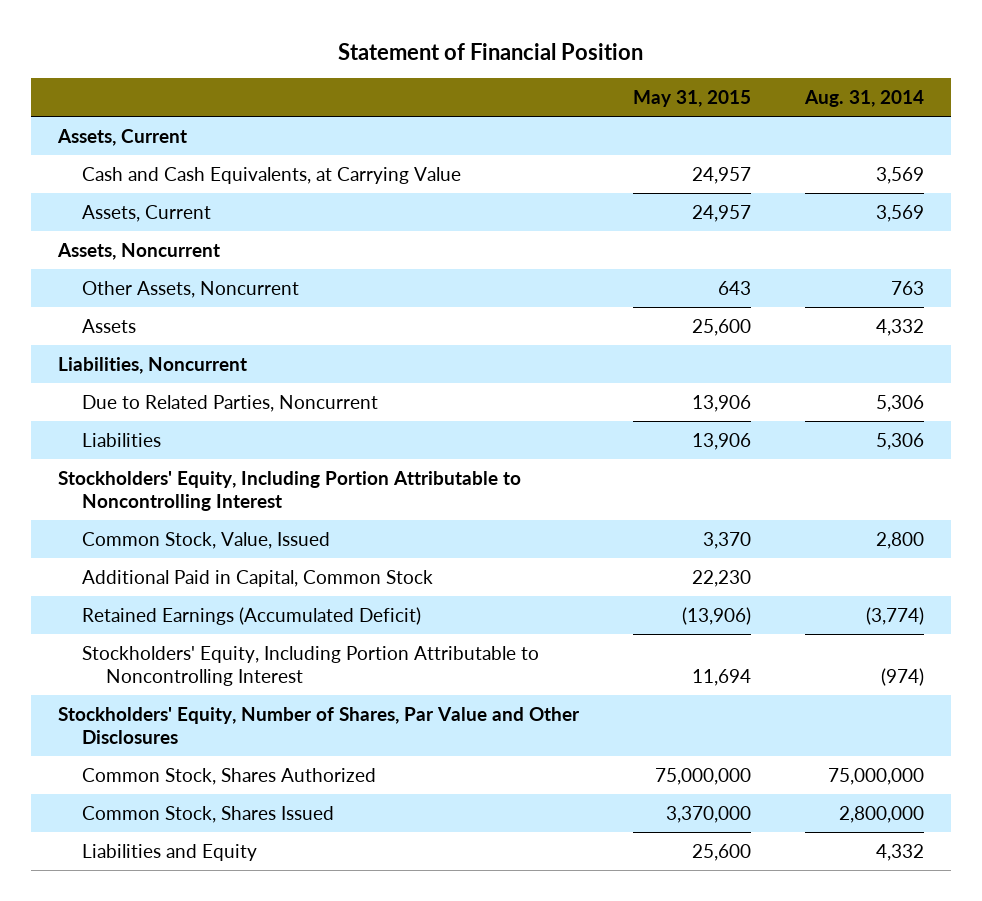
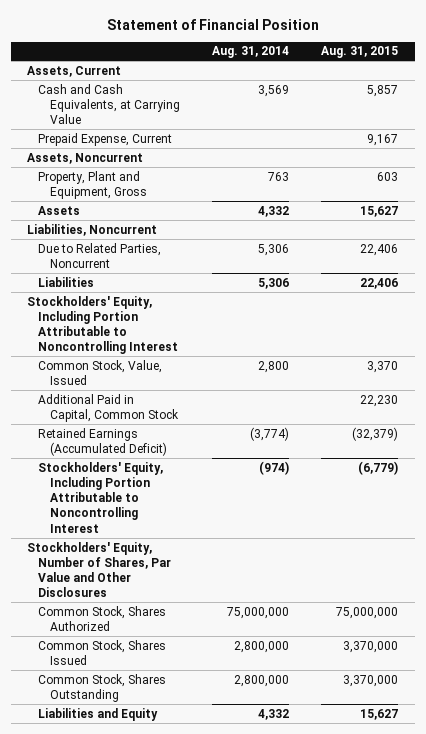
[632,90,751,108] May 31, 2015 -> none
none -> [321,46,399,59] Aug. 31, 2015
[81,204,211,222] Assets, Current -> none
none -> [38,132,173,146] Prepaid Expense, Current
[81,280,299,298] Other Assets, Noncurrent -> [38,170,147,199] Property, Plant and Equipment, Gross
none -> [38,673,167,702] Common Stock, Shares Outstanding

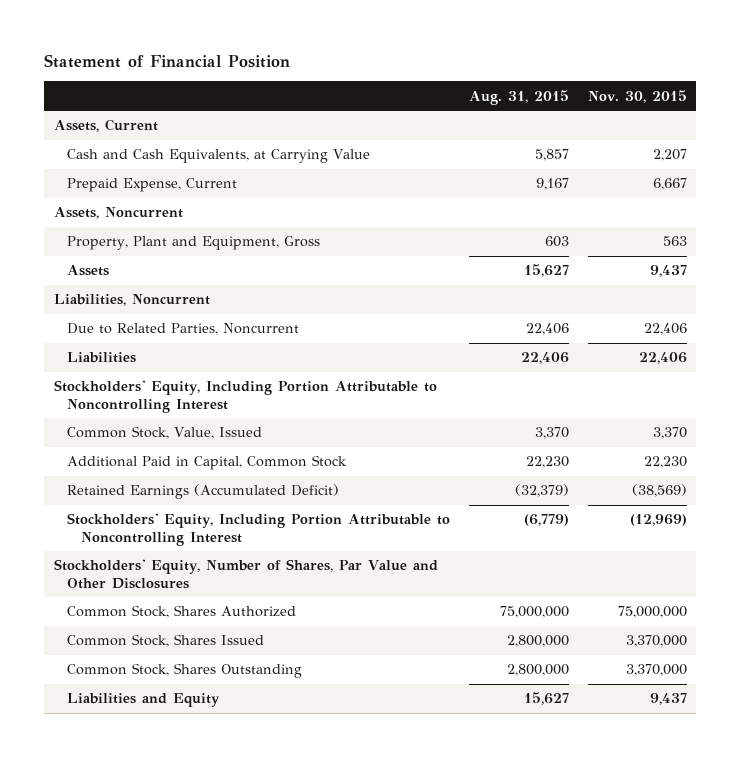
[212,46,290,59] Aug. 31, 2014 -> none
none -> [587,89,687,103] Nov. 30, 2015
[343,640,399,653] 3,370,000 -> [507,635,570,648] 2,800,000
[343,674,399,687] 3,370,000 -> [507,664,570,677] 2,800,000

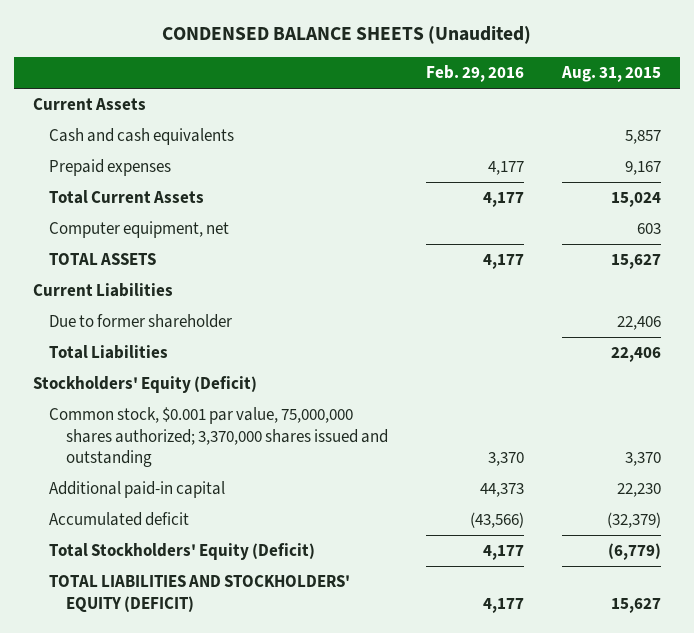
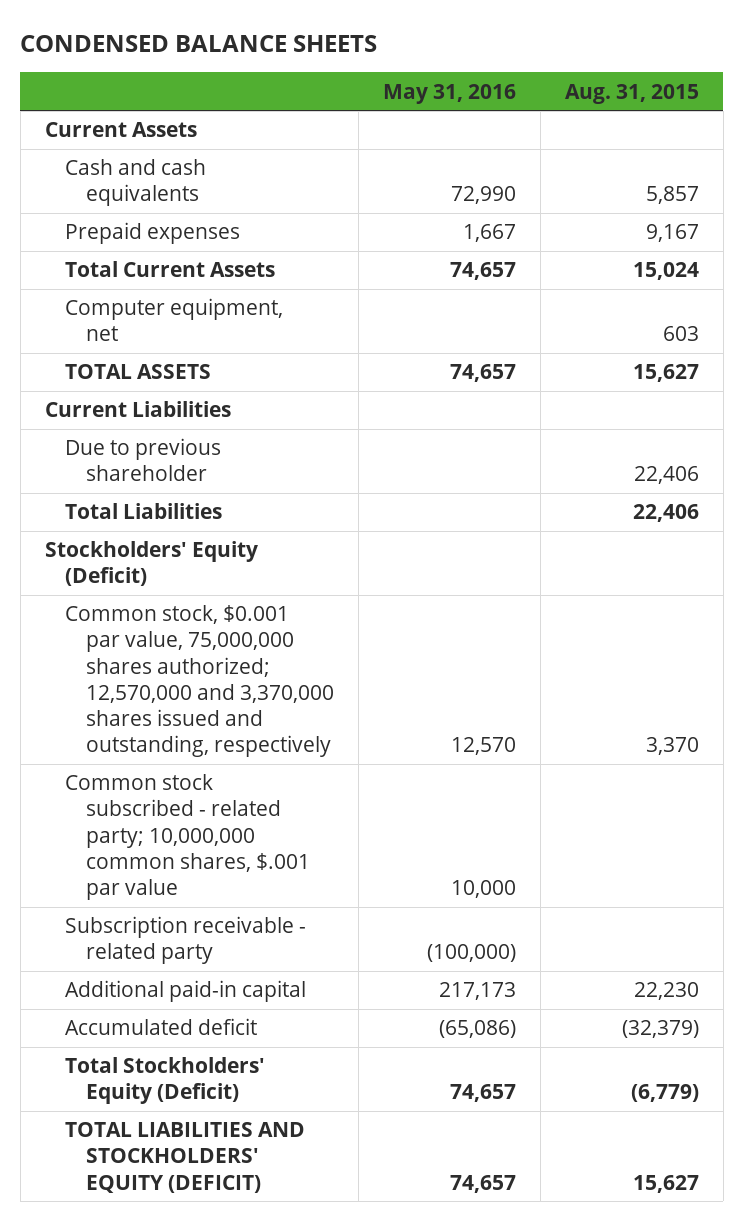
[162,26,532,45] CONDENSED BALANCE SHEETS (Unaudited) -> [20,34,378,52] CONDENSED BALANCE SHEETS
[425,65,524,83] Feb. 29, 2016 -> none
none -> [382,83,516,104] May 31, 2016
[49,314,233,329] Due to former shareholder -> [65,438,222,482] Due to previous shareholder
[49,407,388,468] Common stock, $0.001 par value, 75,000,000 shares authorized; 3,370,000 shares issued and outstanding -> [65,605,334,758] Common stock, $0.001 par value, 75,000,000 shares authorized; 12,570,000 and 3,370,000 shares issued and outstanding, respectively
none -> [65,774,310,901] Common stock subscribed - related party; 10,000,000 common shares, $.001 par value
none -> [65,916,307,965] Subscription receivable - related party

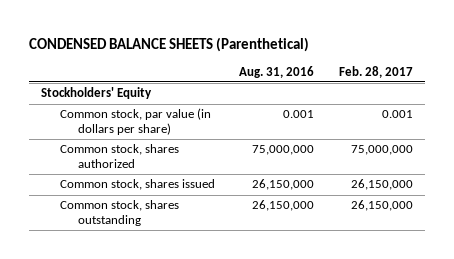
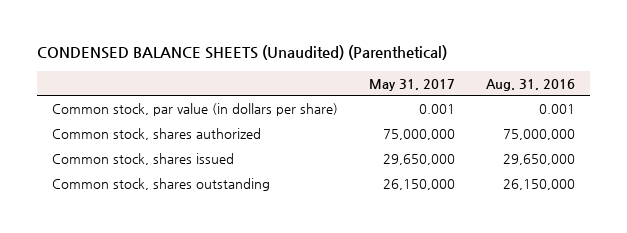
[28,36,309,52] CONDENSED BALANCE SHEETS (Parenthetical) -> [36,45,447,61] CONDENSED BALANCE SHEETS (Unaudited) (Parenthetical)
[338,65,413,78] Feb. 28, 2017 -> none
none -> [369,78,456,91] May 31, 2017
[41,87,153,100] Stockholders' Equity -> none
[252,179,315,191] 26,150,000 -> [502,154,575,166] 29,650,000

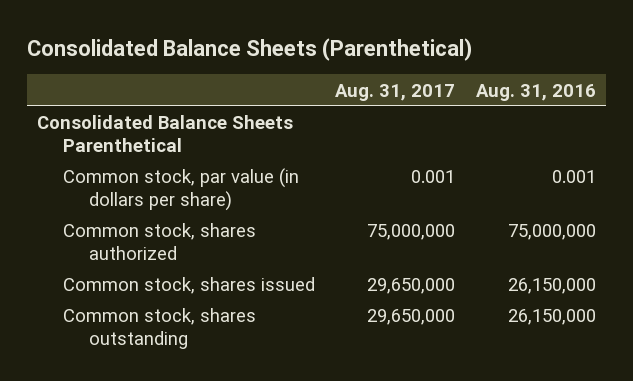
[36,45,447,61] CONDENSED BALANCE SHEETS (Unaudited) (Parenthetical) -> [26,37,472,61] Consolidated Balance Sheets (Parenthetical)
[369,78,456,91] May 31, 2017 -> none
none -> [335,83,456,101] Aug. 31, 2017
none -> [36,115,293,153] Consolidated Balance Sheets Parenthetical
[502,154,575,166] 29,650,000 -> [507,278,596,295] 26,150,000

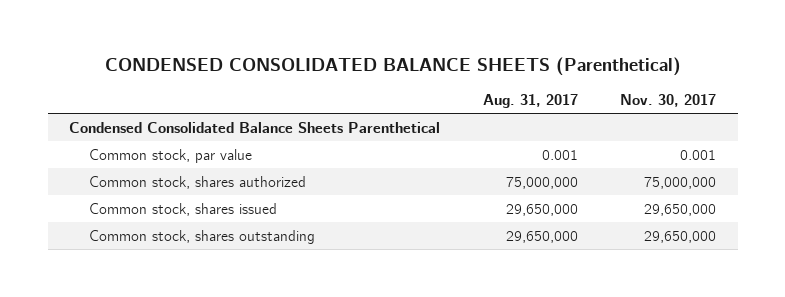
[26,37,472,61] Consolidated Balance Sheets (Parenthetical) -> [104,57,681,77] CONDENSED CONSOLIDATED BALANCE SHEETS (Parenthetical)
[475,83,596,101] Aug. 31, 2016 -> none
none -> [620,93,717,107] Nov. 30, 2017
[36,115,293,153] Consolidated Balance Sheets Parenthetical -> [69,121,441,133] Condensed Consolidated Balance Sheets Parenthetical
[63,168,300,212] Common stock, par value (in dollars per share) -> [89,148,253,163] Common stock, par value

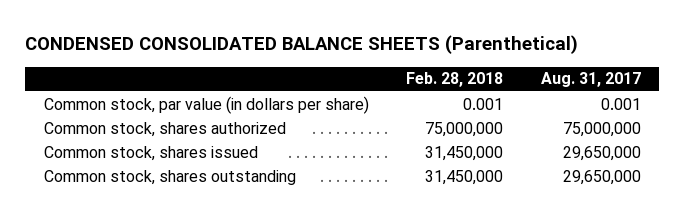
[620,93,717,107] Nov. 30, 2017 -> none
none -> [406,72,504,88] Feb. 28, 2018
[69,121,441,133] Condensed Consolidated Balance Sheets Parenthetical -> none
[89,148,253,163] Common stock, par value -> [43,95,369,114] Common stock, par value (in dollars per share)

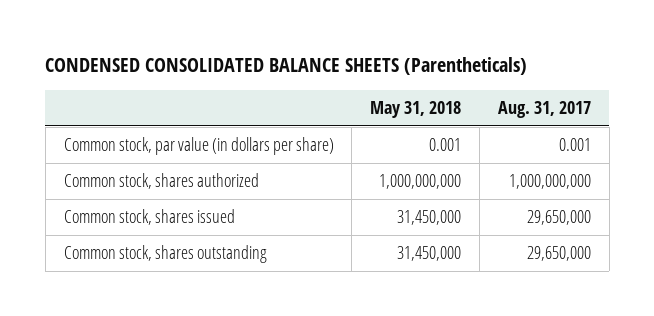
[25,35,579,55] CONDENSED CONSOLIDATED BALANCE SHEETS (Parenthetical) -> [45,57,528,76] CONDENSED CONSOLIDATED BALANCE SHEETS (Parentheticals)
[406,72,504,88] Feb. 28, 2018 -> none
none -> [370,100,462,118] May 31, 2018
[562,121,641,137] 75,000,000 -> [508,174,591,190] 1,000,000,000

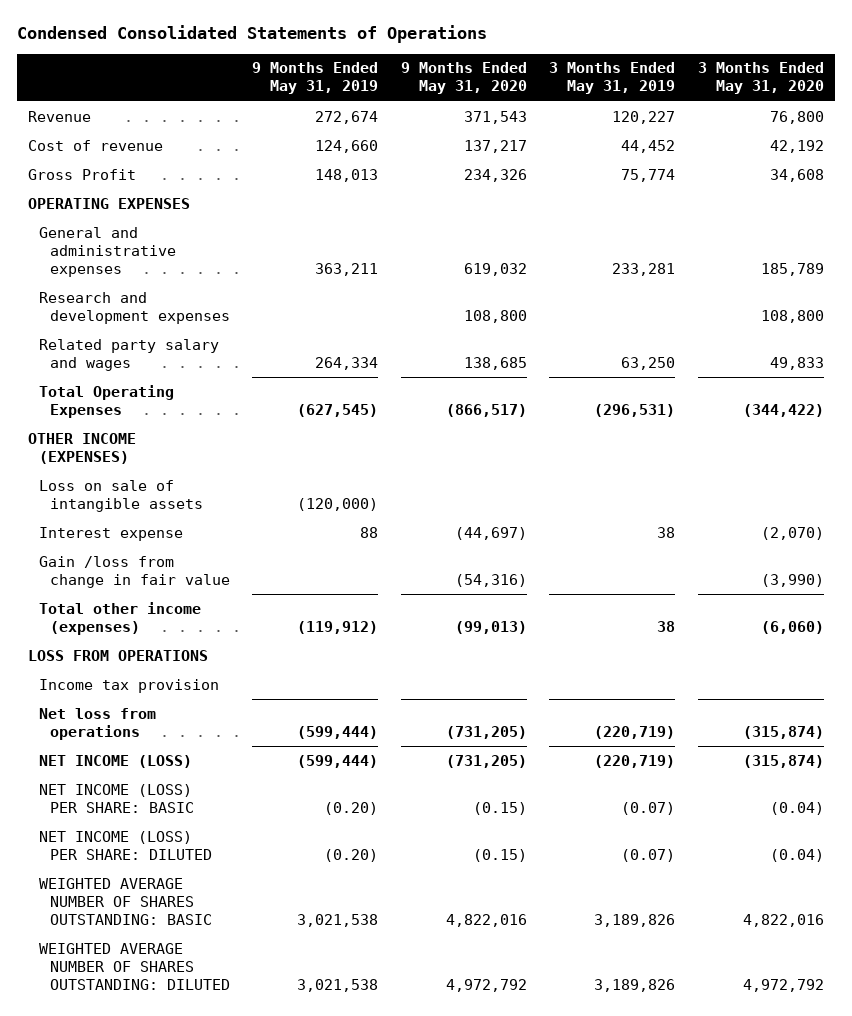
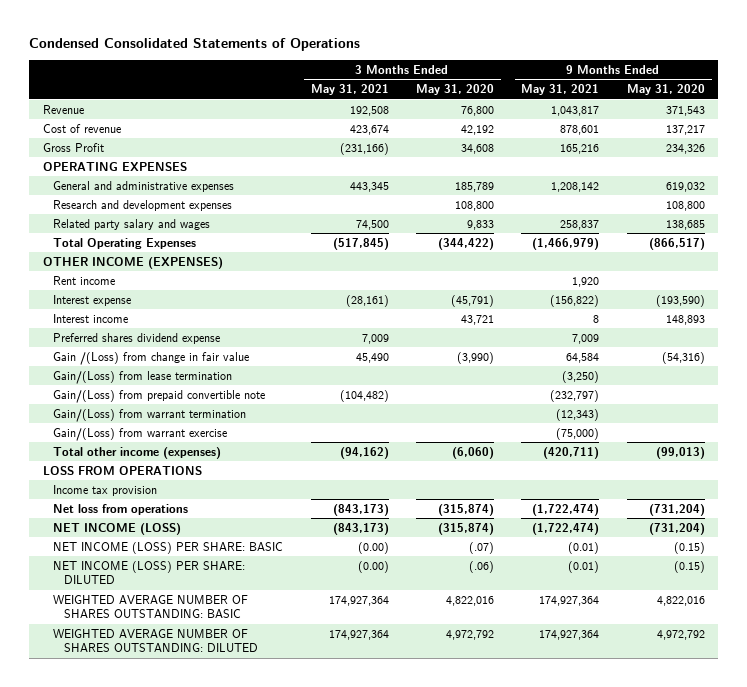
[252,62,379,95] 9 Months Ended May 31, 2019 -> none
[549,62,676,95] 3 Months Ended May 31, 2019 -> none
none -> [310,84,389,96] May 31, 2021
none -> [521,84,600,96] May 31, 2021
[769,356,824,370] 49,833 -> [467,219,495,230] 9,833
[39,479,204,512] Loss on sale of intangible assets -> none
none -> [53,275,116,285] Rent income
[454,526,527,540] (44,697) -> [655,294,705,307] (193,590)
[760,526,824,540] (2,070) -> [451,294,495,307] (45,791)
none -> [53,313,129,323] Interest income
none -> [53,332,221,344] Preferred shares dividend expense
[39,555,231,588] Gain /loss from change in fair value -> [53,351,250,365] Gain /(Loss) from change in fair value
none -> [53,370,233,384] Gain/(Loss) from lease termination
none -> [53,389,266,403] Gain/(Loss) from prepaid convertible note
none -> [53,408,247,422] Gain/(Loss) from warrant termination
none -> [53,427,228,441] Gain/(Loss) from warrant exercise
[445,725,527,739] (731,205) -> [648,503,705,516] (731,204)
[445,754,527,768] (731,205) -> [648,522,705,535] (731,204)
[769,801,824,815] (0.04) -> [469,541,495,554] (.07)
[769,848,824,862] (0.04) -> [469,560,495,573] (.06)

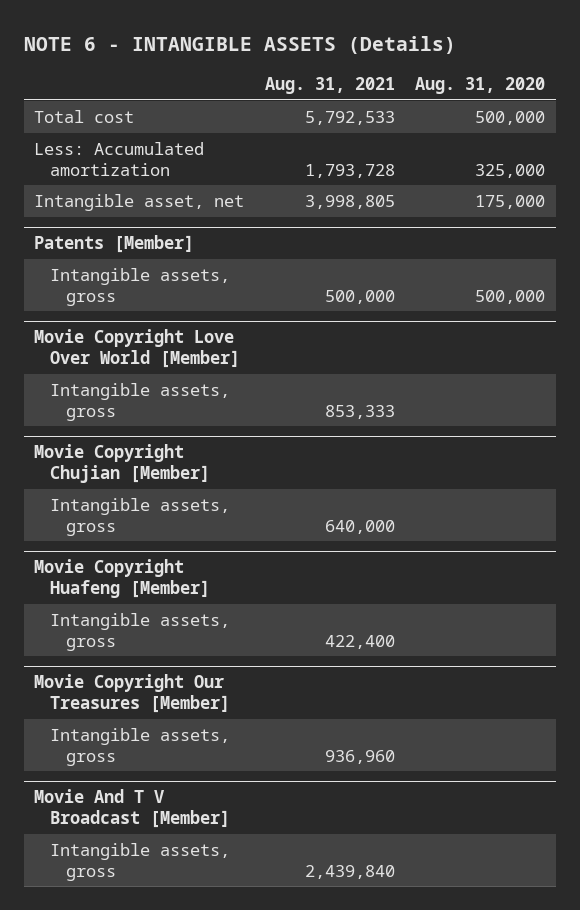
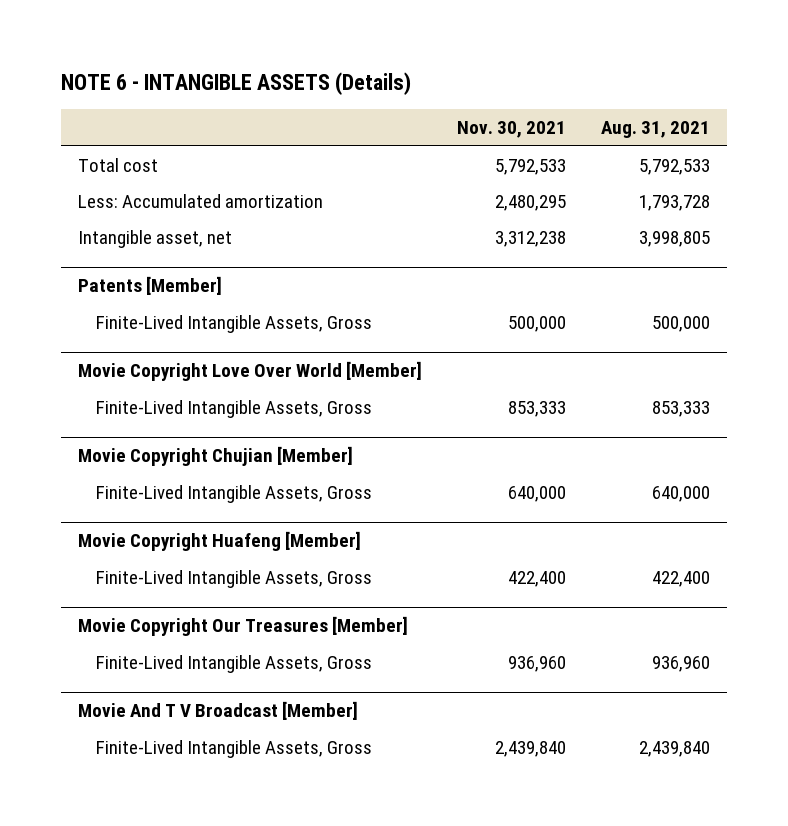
[415,77,546,95] Aug. 31, 2020 -> none
none -> [456,121,566,139] Nov. 30, 2021
[50,268,231,306] Intangible assets, gross -> [95,314,372,333] Finite-Lived Intangible Assets, Gross
[50,383,231,421] Intangible assets, gross -> [95,399,372,418] Finite-Lived Intangible Assets, Gross
[50,498,231,536] Intangible assets, gross -> [95,484,372,503] Finite-Lived Intangible Assets, Gross
[50,613,231,651] Intangible assets, gross -> [95,569,372,588] Finite-Lived Intangible Assets, Gross
[50,728,231,766] Intangible assets, gross -> [95,654,372,673] Finite-Lived Intangible Assets, Gross
[50,843,231,881] Intangible assets, gross -> [95,739,372,758] Finite-Lived Intangible Assets, Gross

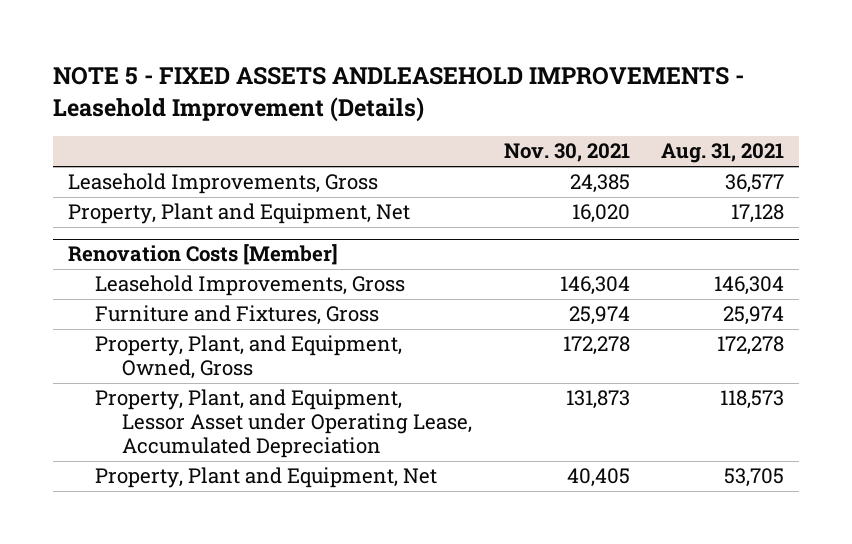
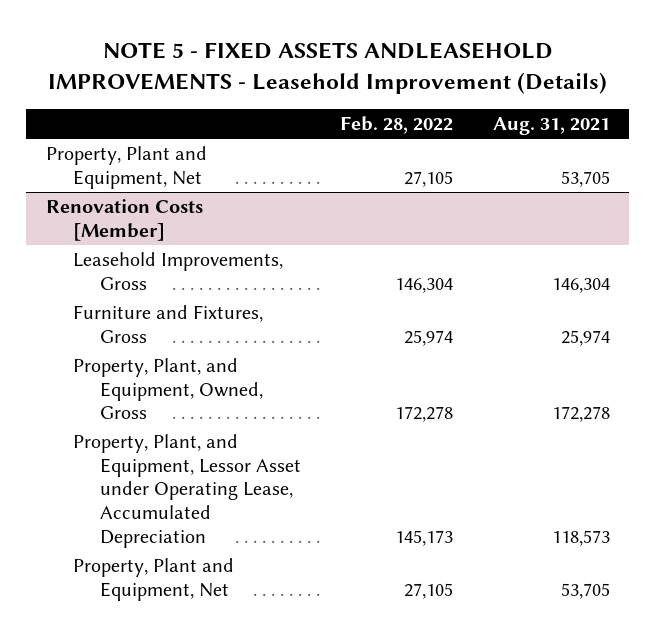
[503,143,630,163] Nov. 30, 2021 -> none
none -> [340,116,454,135] Feb. 28, 2022
[68,173,379,195] Leasehold Improvements, Gross -> none
[730,204,784,224] 17,128 -> [560,170,610,187] 53,705

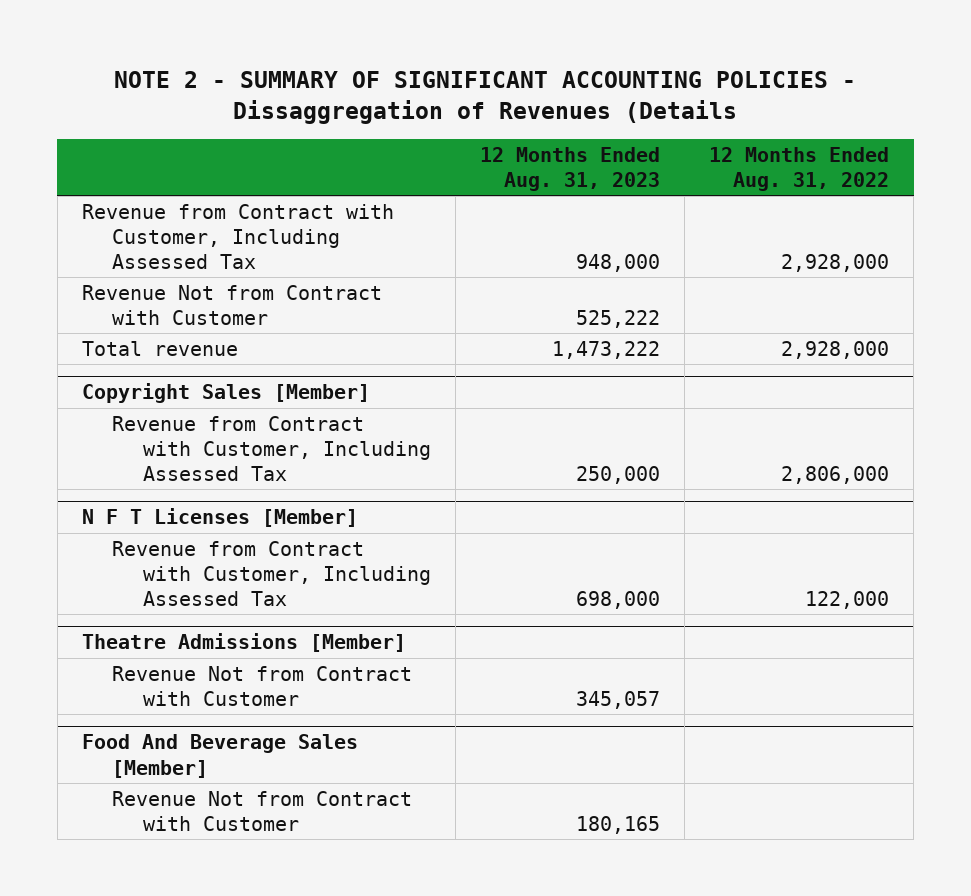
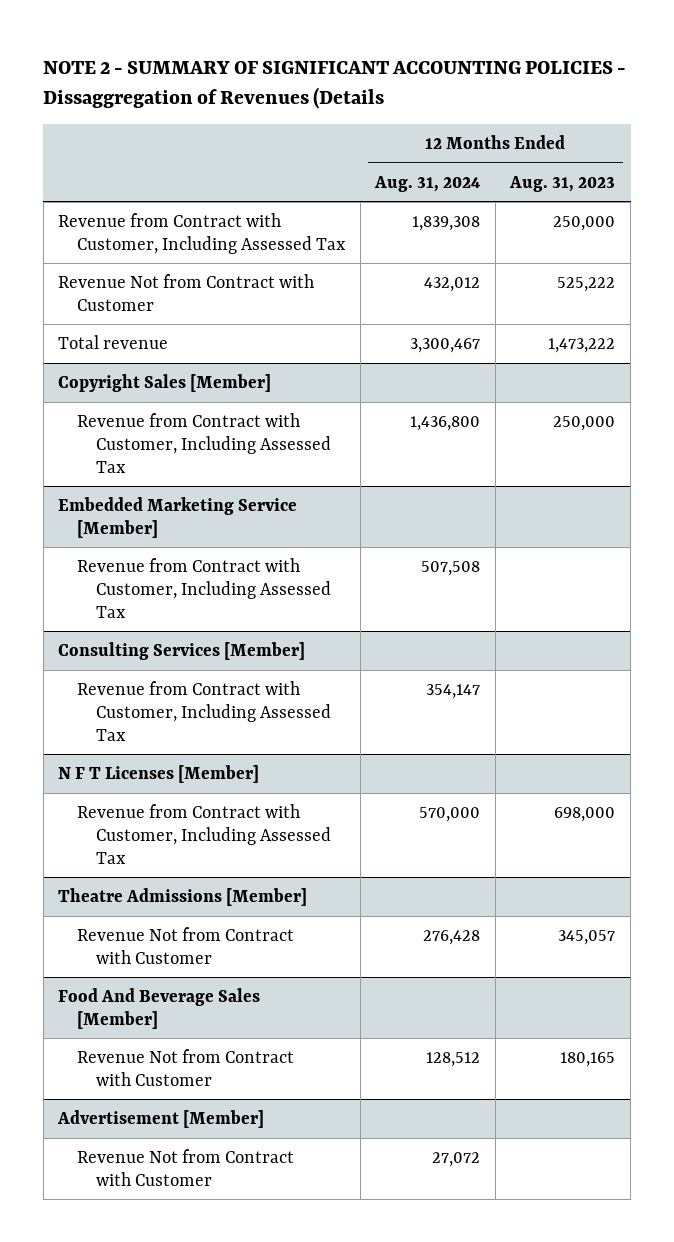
[709,146,890,191] 12 Months Ended Aug. 31, 2022 -> none
none -> [374,175,481,192] Aug. 31, 2024
[575,254,660,273] 948,000 -> [553,215,616,231] 250,000
none -> [58,496,298,538] Embedded Marketing Service [Member]
none -> [76,557,331,618] Revenue from Contract with Customer, Including Assessed Tax
none -> [58,641,306,660] Consulting Services [Member]
none -> [76,680,331,741] Revenue from Contract with Customer, Including Assessed Tax
none -> [57,1109,265,1128] Advertisement [Member]
none -> [76,1148,294,1186] Revenue Not from Contract with Customer

